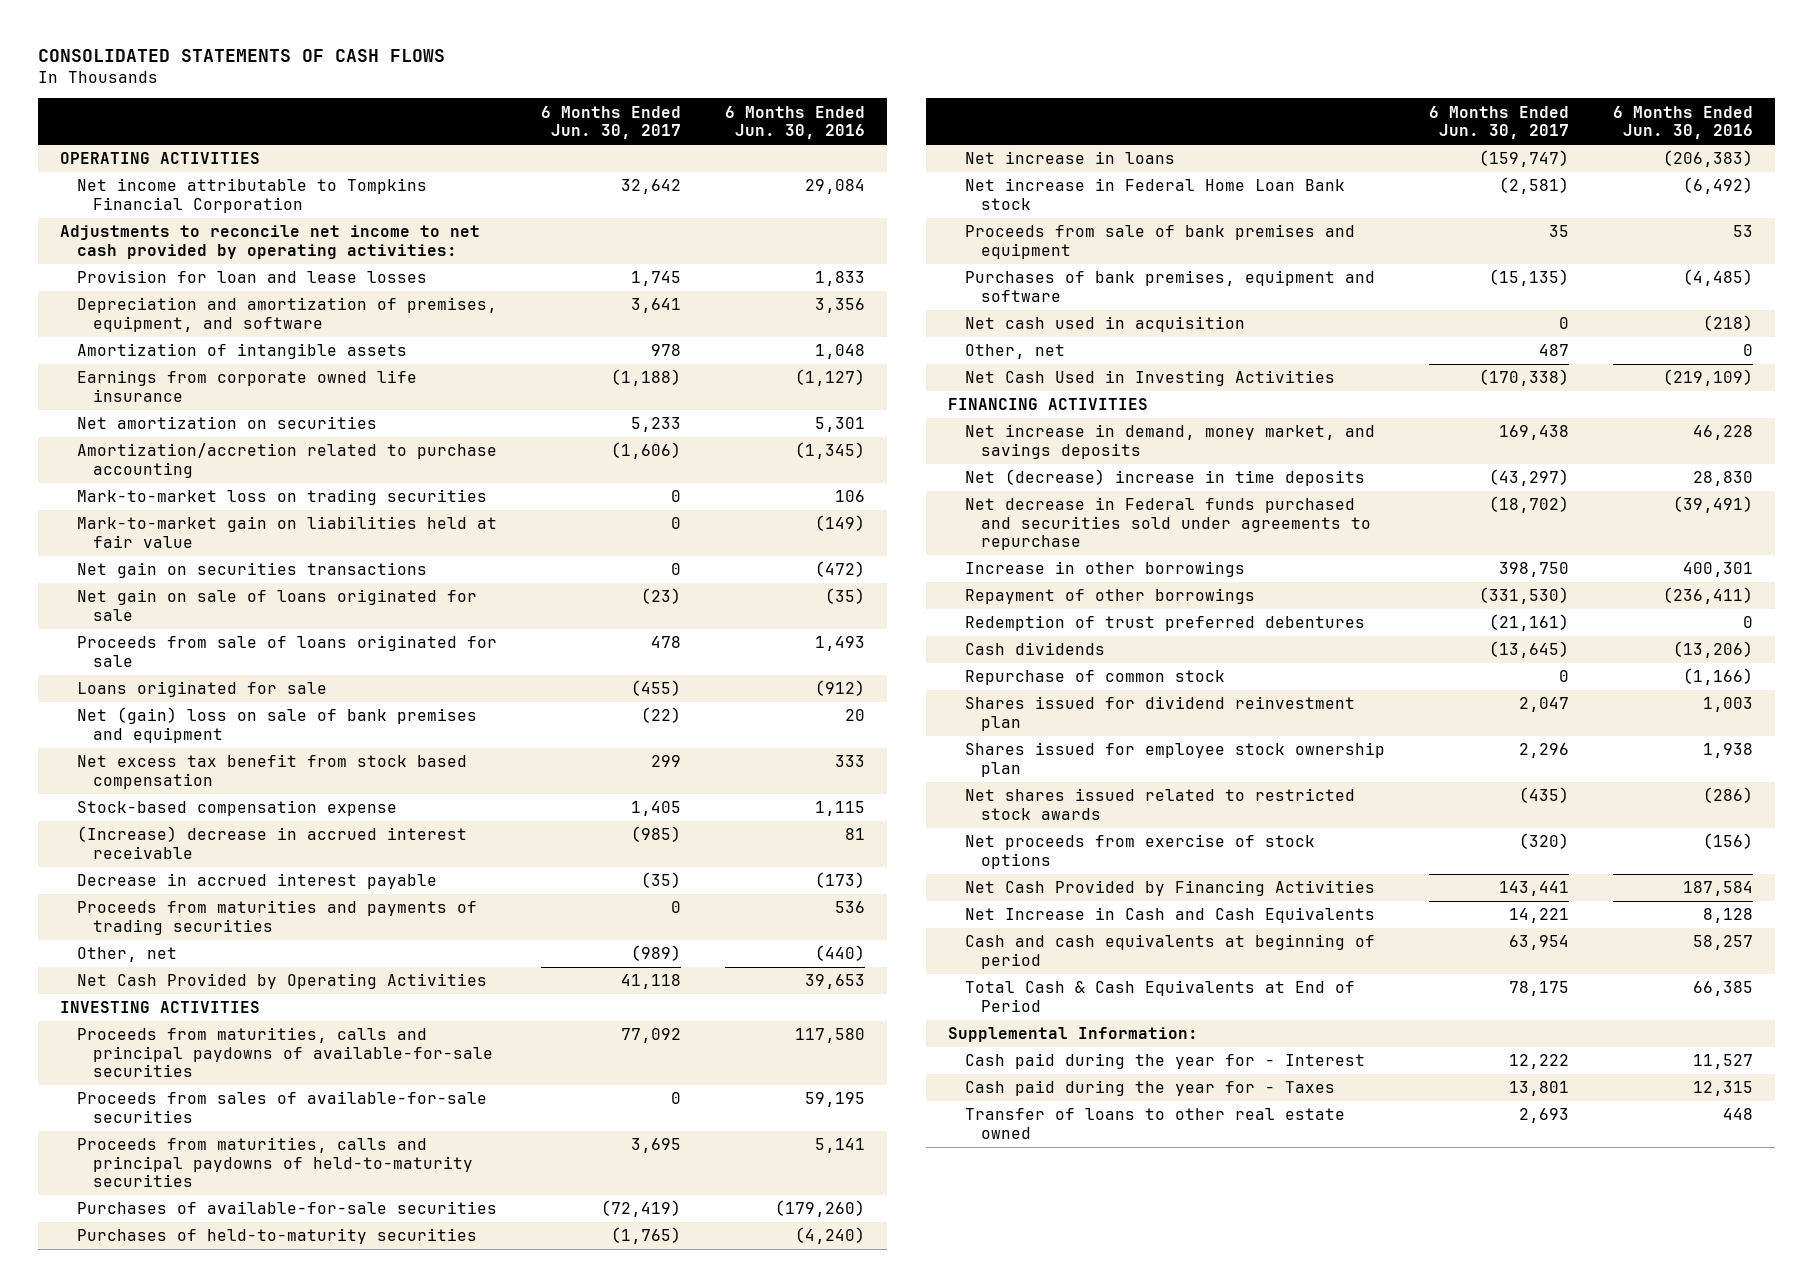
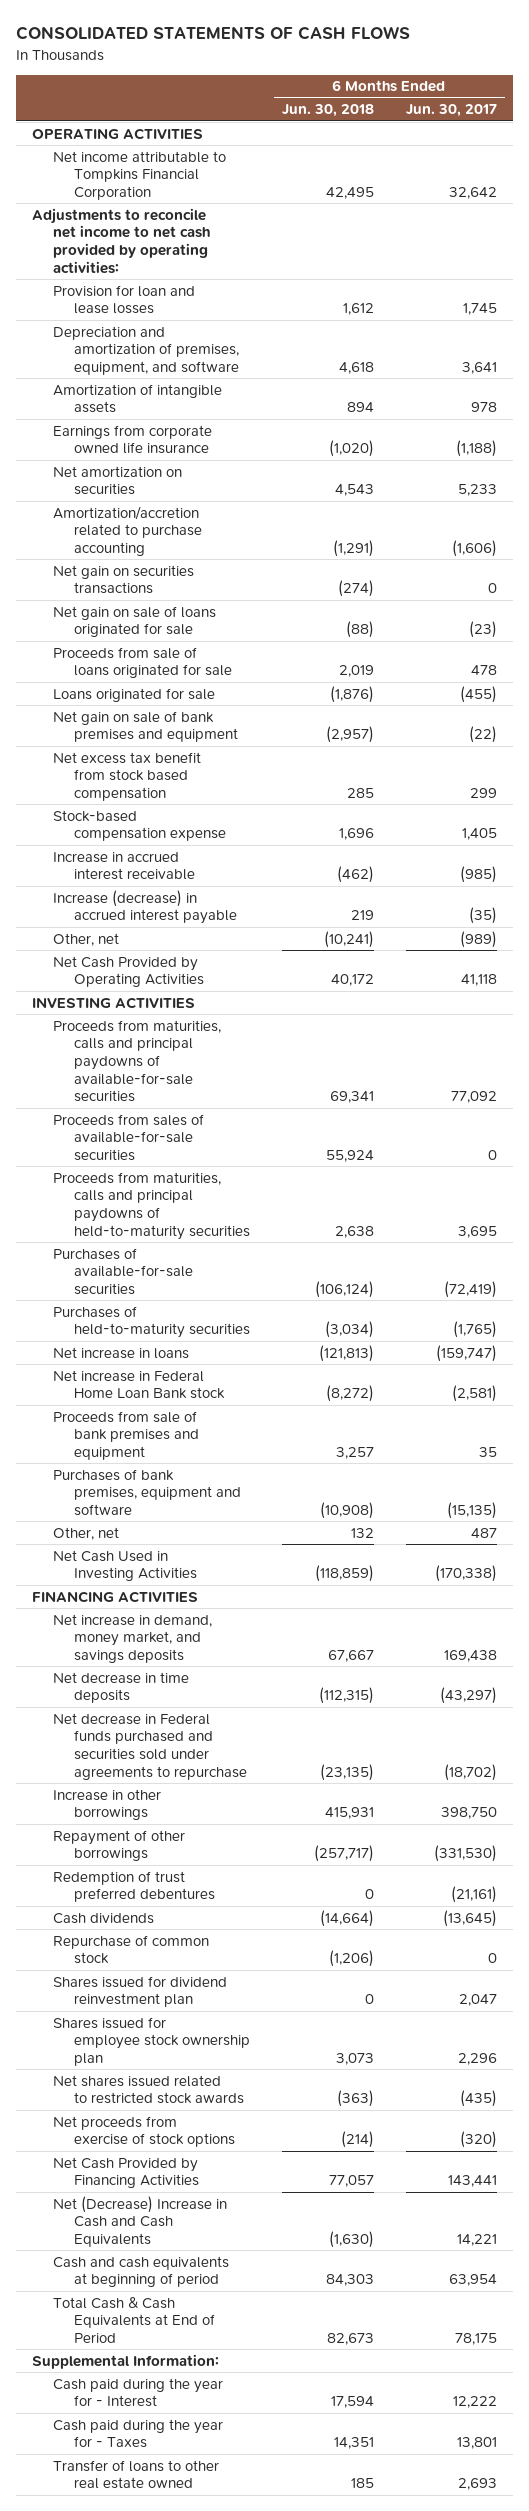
[724,105,865,140] 6 Months Ended Jun. 30, 2016 -> none
none -> [281,104,374,118] Jun. 30, 2018
[76,489,487,506] Mark-to-market loss on trading securities -> none
[76,516,497,548] Mark-to-market gain on liabilities held at fair value -> none
[76,707,477,743] Net (gain) loss on sale of bank premises and equipment -> [52,710,238,743] Net gain on sale of bank premises and equipment
[76,900,477,935] Proceeds from maturities and payments of trading securities -> none
[76,826,467,859] (Increase) decrease in accrued interest receivable -> [52,851,195,881] Increase in accrued interest receivable
[76,873,437,890] Decrease in accrued interest payable -> [52,889,237,925] Increase (decrease) in accrued interest payable
[964,316,1245,333] Net cash used in acquisition -> none
[964,469,1365,487] Net (decrease) increase in time deposits -> [52,1671,189,1704] Net decrease in time deposits
[964,907,1375,924] Net Increase in Cash and Cash Equivalents -> [52,2195,227,2248] Net (Decrease) Increase in Cash and Cash Equivalents

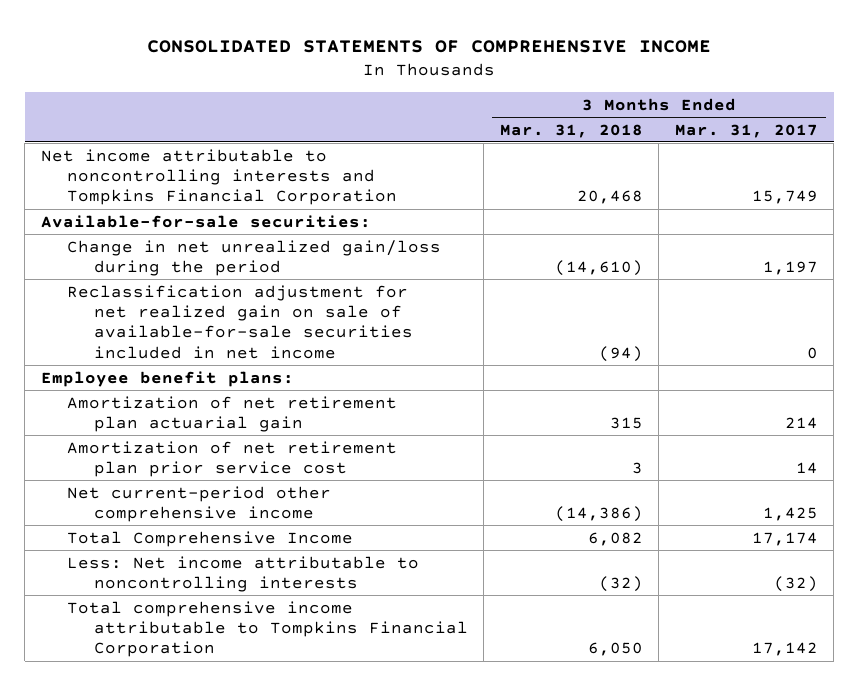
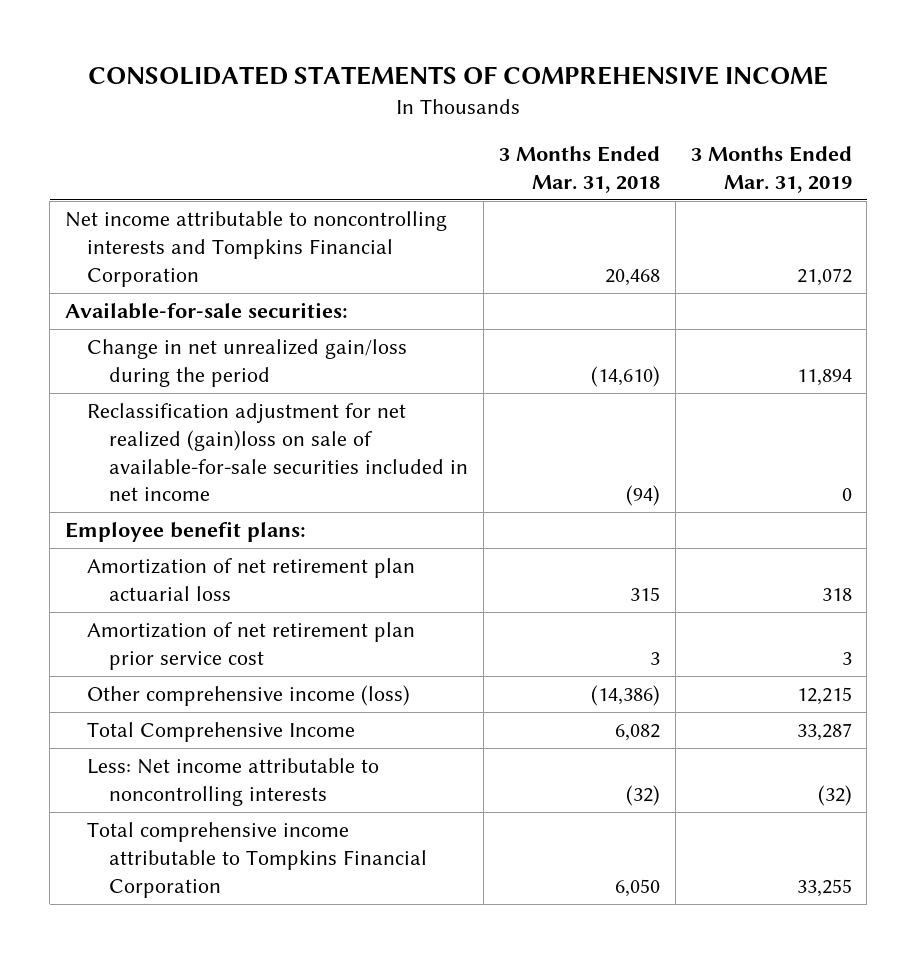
[674,123,818,138] Mar. 31, 2017 -> none
none -> [690,146,852,193] 3 Months Ended Mar. 31, 2019
[67,284,413,359] Reclassification adjustment for net realized gain on sale of available-for-sale securities included in net income -> [87,403,469,502] Reclassification adjustment for net realized (gain)loss on sale of available-for-sale securities included in net income
[67,395,398,432] Amortization of net retirement plan actuarial gain -> [87,558,416,601] Amortization of net retirement plan actuarial loss
[67,485,332,522] Net current-period other comprehensive income -> [87,685,411,707] Other comprehensive income (loss)

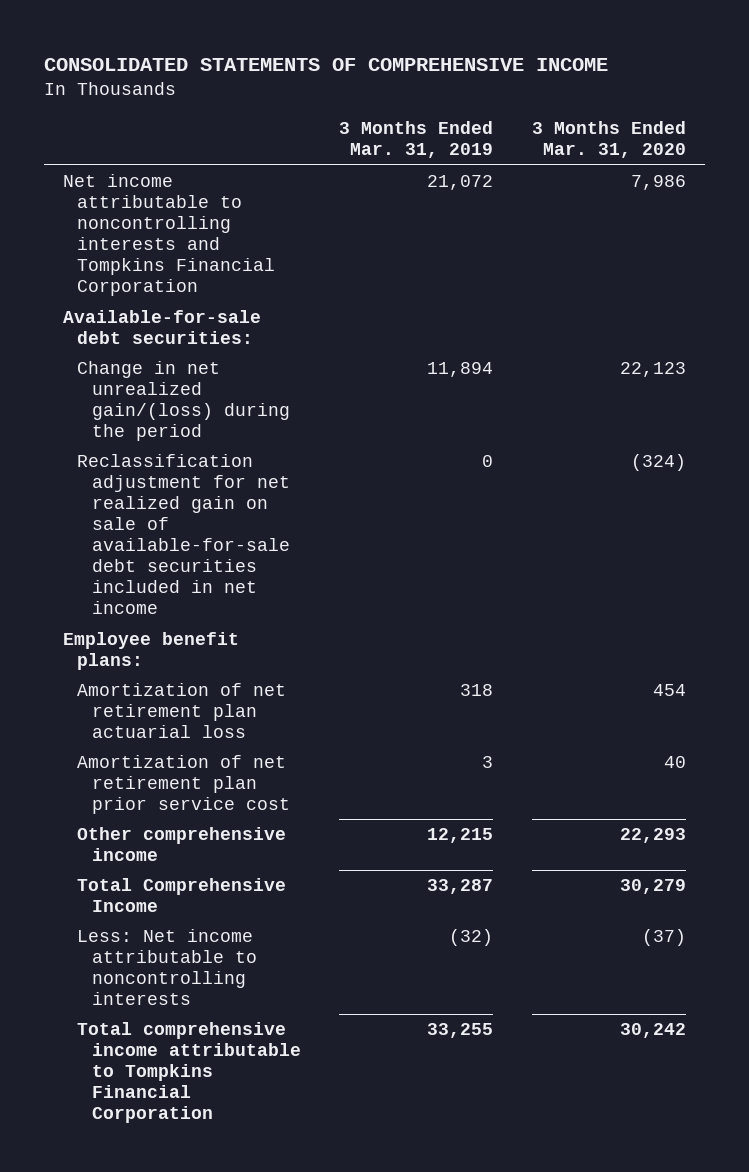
[498,146,660,193] 3 Months Ended Mar. 31, 2018 -> none
none -> [531,121,686,159] 3 Months Ended Mar. 31, 2020
[65,302,349,320] Available-for-sale securities: -> [62,310,261,345] Available-for-sale debt securities:
[87,339,408,387] Change in net unrealized gain/loss during the period -> [77,361,290,442] Change in net unrealized gain/(loss) during the period
[87,403,469,502] Reclassification adjustment for net realized (gain)loss on sale of available-for-sale securities included in net income -> [77,454,290,615] Reclassification adjustment for net realized gain on sale of available-for-sale debt securities included in net income
[87,685,411,707] Other comprehensive income (loss) -> [77,827,287,862] Other comprehensive income

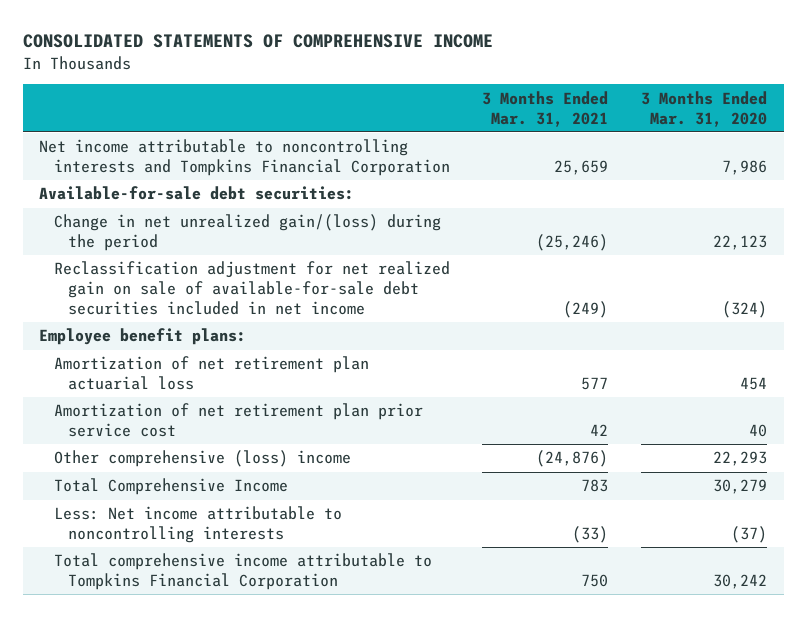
[339,121,494,159] 3 Months Ended Mar. 31, 2019 -> none
none -> [482,90,609,127] 3 Months Ended Mar. 31, 2021
[77,827,287,862] Other comprehensive income -> [53,450,351,468] Other comprehensive (loss) income

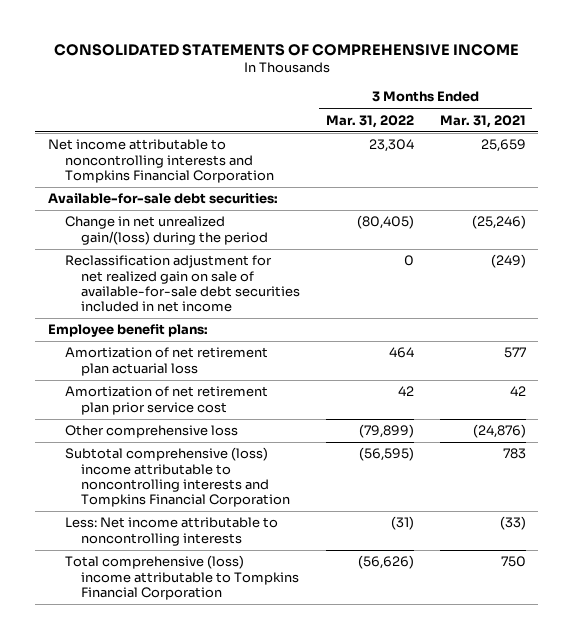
[641,90,768,127] 3 Months Ended Mar. 31, 2020 -> none
none -> [325,114,414,128] Mar. 31, 2022
[53,450,351,468] Other comprehensive (loss) income -> [64,425,238,439] Other comprehensive loss
[53,478,288,496] Total Comprehensive Income -> [64,447,290,508] Subtotal comprehensive (loss) income attributable to noncontrolling interests and Tompkins Financial Corporation
[53,553,432,591] Total comprehensive income attributable to Tompkins Financial Corporation -> [64,555,299,601] Total comprehensive (loss) income attributable to Tompkins Financial Corporation

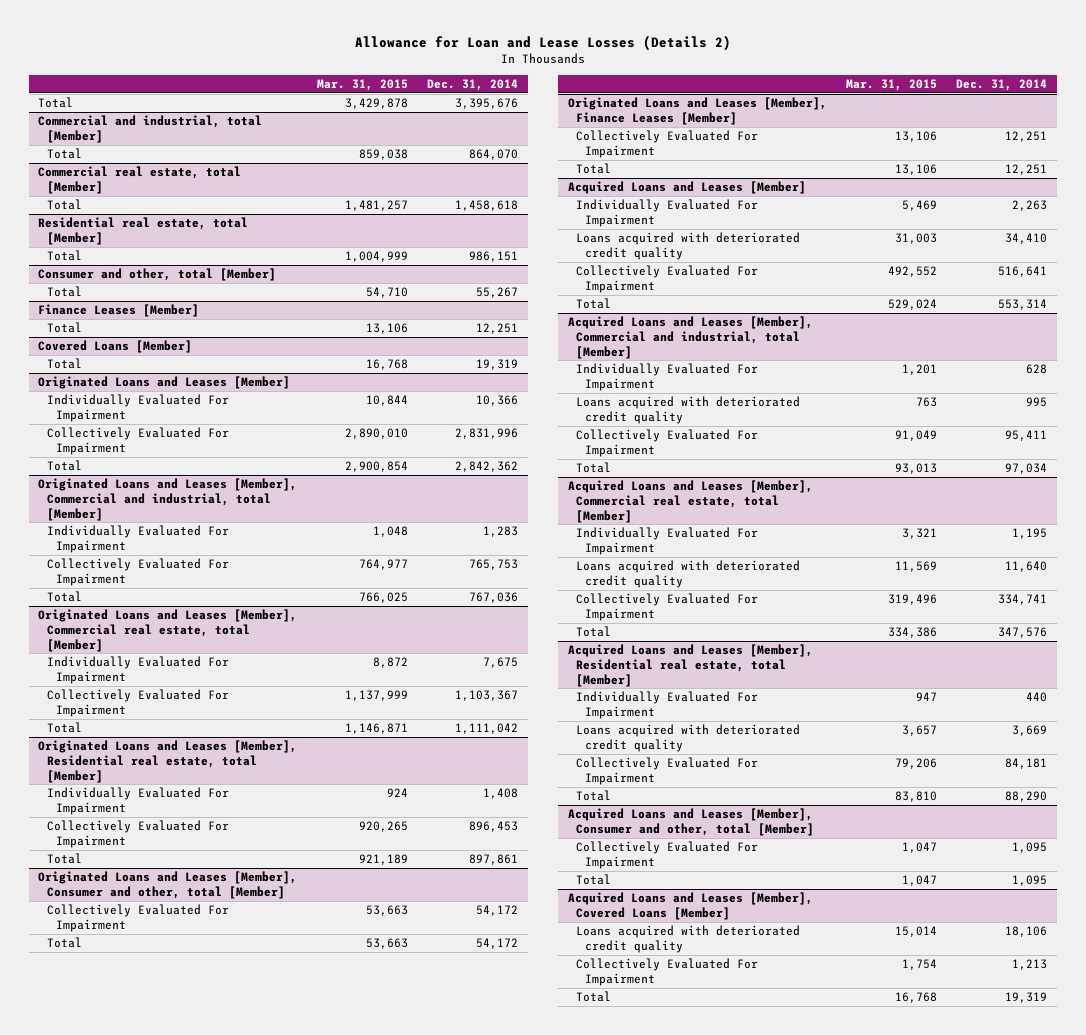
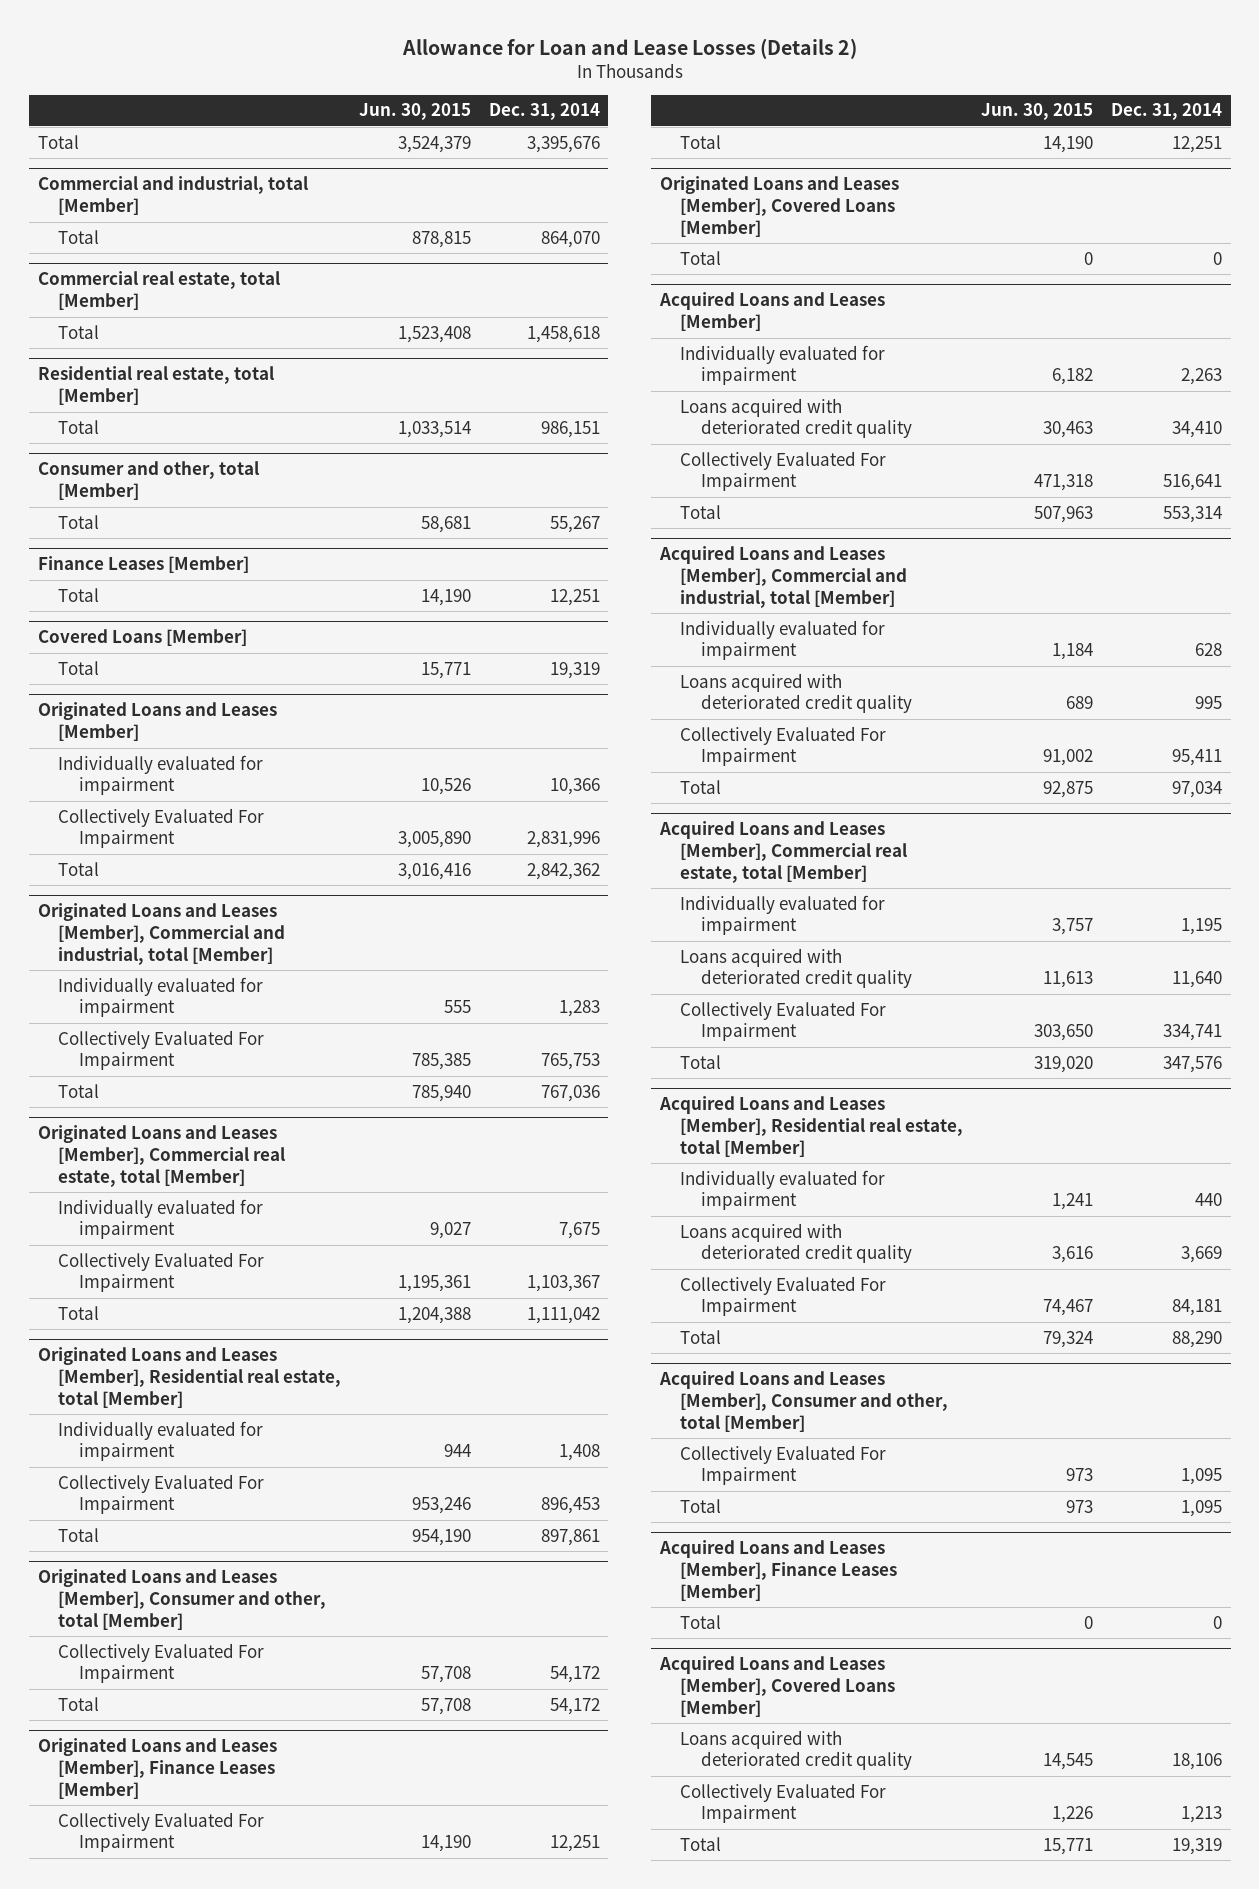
[316,79,408,92] Mar. 31, 2015 -> none
none -> [358,103,471,121] Jun. 30, 2015
[47,394,230,422] Individually Evaluated For Impairment -> [58,754,264,796] Individually evaluated for impairment
[47,525,230,553] Individually Evaluated For Impairment -> [58,976,264,1018] Individually evaluated for impairment
[47,656,230,684] Individually Evaluated For Impairment -> [58,1198,264,1240] Individually evaluated for impairment
[47,787,230,815] Individually Evaluated For Impairment -> [58,1420,264,1462] Individually evaluated for impairment
none -> [659,176,899,238] Originated Loans and Leases [Member], Covered Loans [Member]
none -> [680,250,722,265] Total
[576,199,759,227] Individually Evaluated For Impairment -> [680,344,886,386] Individually evaluated for impairment
[576,363,759,391] Individually Evaluated For Impairment -> [680,619,886,661] Individually evaluated for impairment
[576,527,759,555] Individually Evaluated For Impairment -> [680,894,886,936] Individually evaluated for impairment
[576,691,759,719] Individually Evaluated For Impairment -> [680,1169,886,1211] Individually evaluated for impairment
none -> [658,1540,898,1602] Acquired Loans and Leases [Member], Finance Leases [Member]
none -> [680,1614,722,1629] Total

